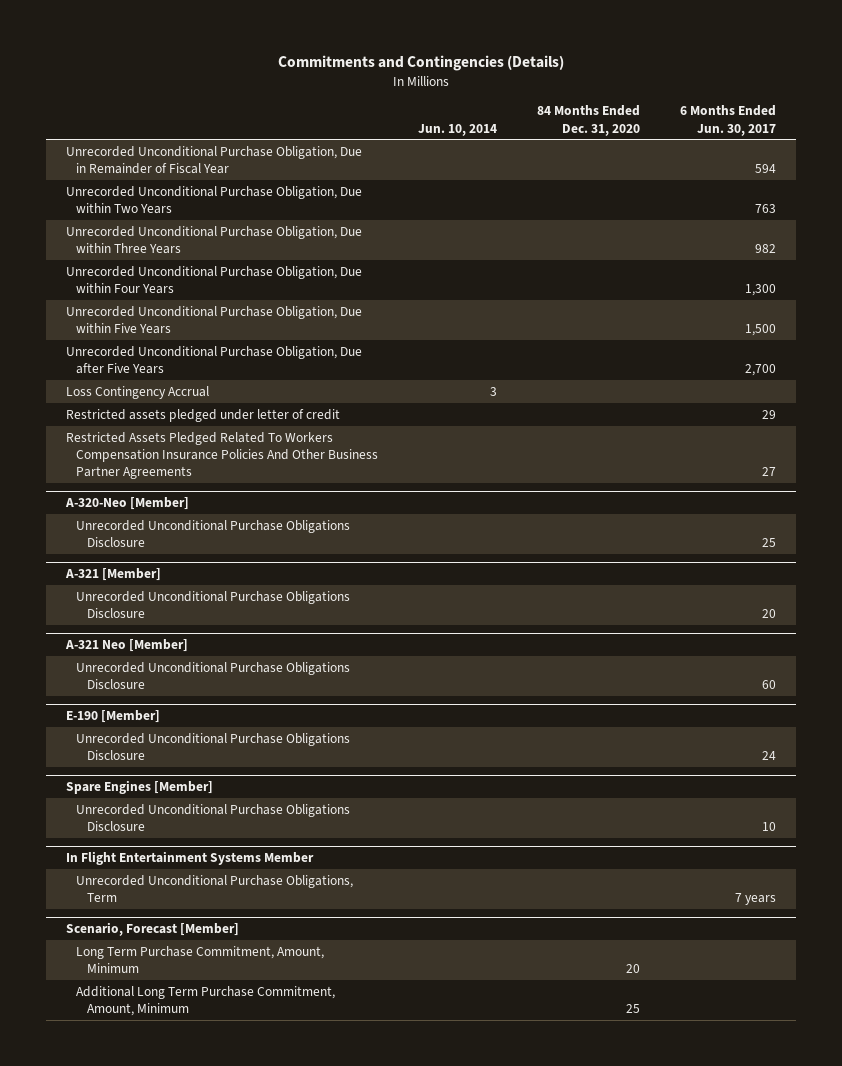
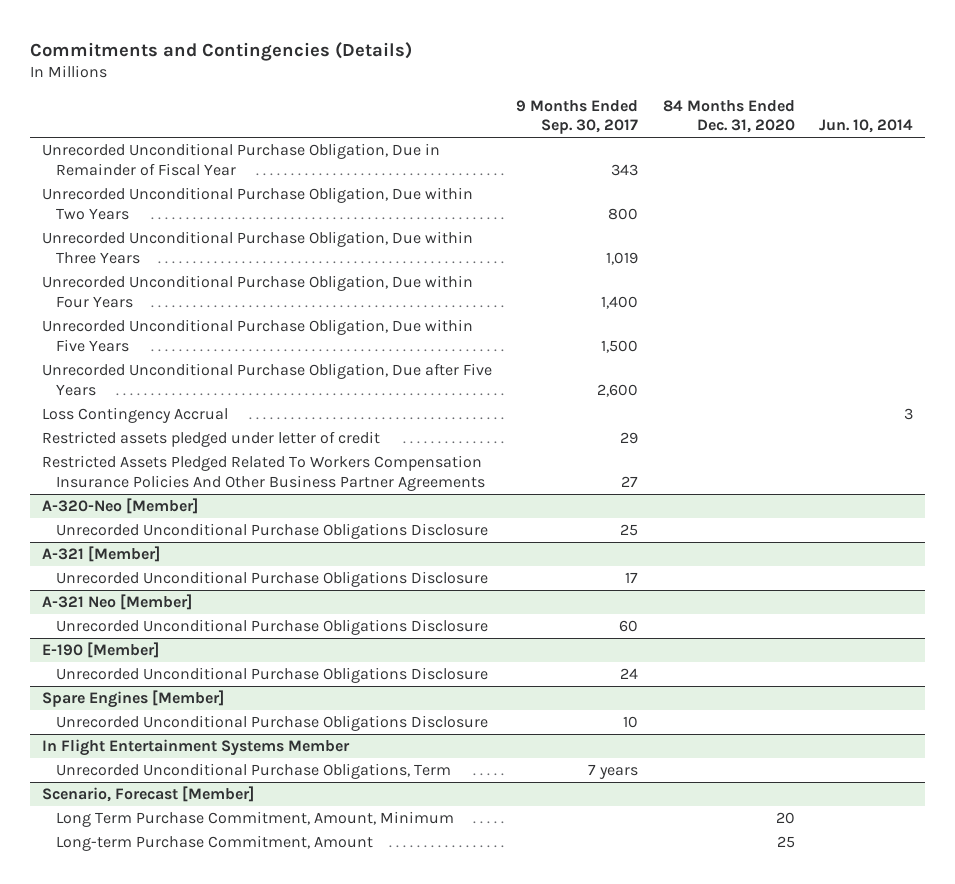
[679,105,776,136] 6 Months Ended Jun. 30, 2017 -> none
none -> [516,99,639,135] 9 Months Ended Sep. 30, 2017
[76,985,336,1016] Additional Long Term Purchase Commitment, Amount, Minimum -> [56,835,374,852] Long-term Purchase Commitment, Amount

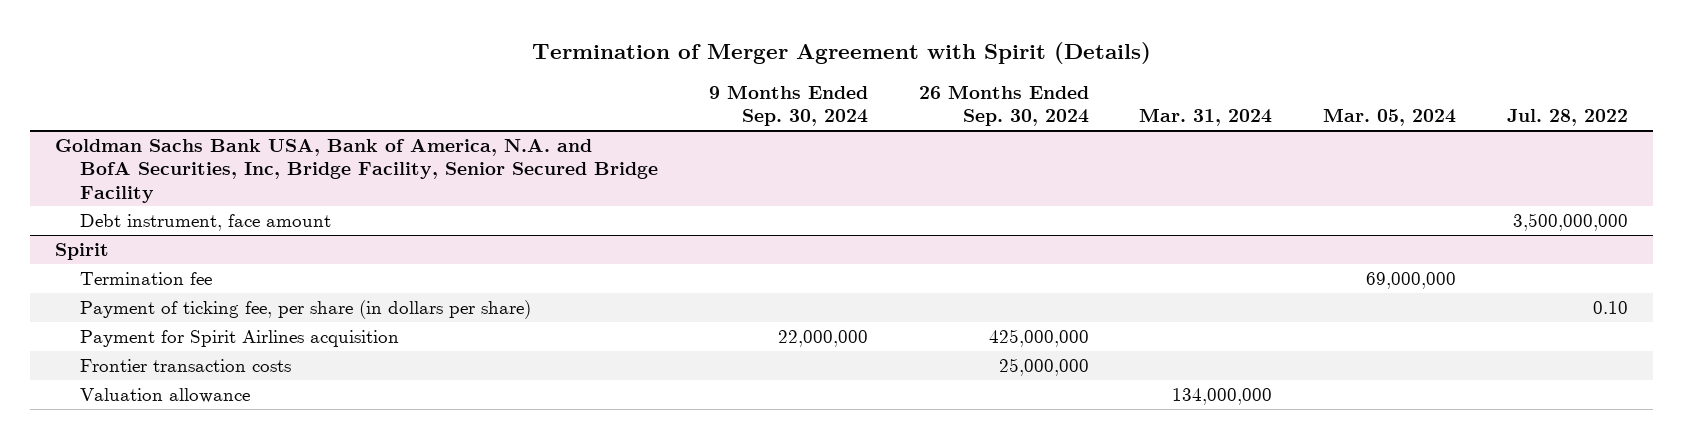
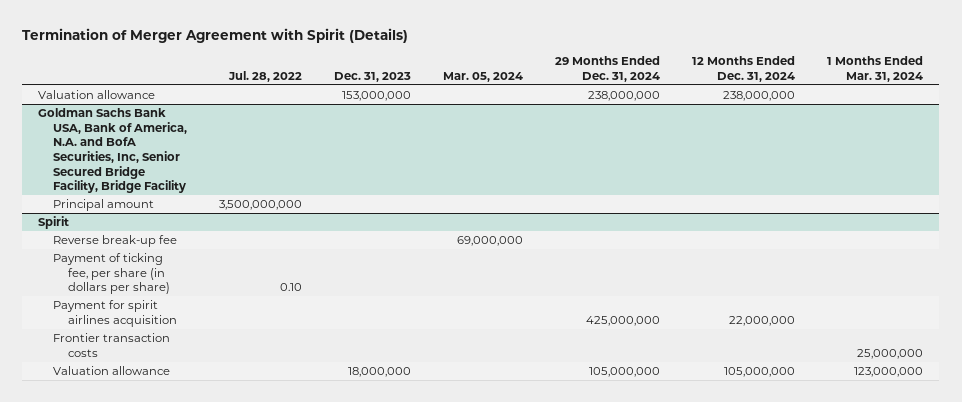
[708,84,868,127] 9 Months Ended Sep. 30, 2024 -> none
[918,84,1089,127] 26 Months Ended Sep. 30, 2024 -> none
[1139,108,1273,127] Mar. 31, 2024 -> none
none -> [334,71,412,82] Dec. 31, 2023
none -> [555,56,661,82] 29 Months Ended Dec. 31, 2024
none -> [692,56,796,82] 12 Months Ended Dec. 31, 2024
none -> [827,56,924,82] 1 Months Ended Mar. 31, 2024
none -> [38,90,156,100] Valuation allowance
[55,138,658,203] Goldman Sachs Bank USA, Bank of America, N.A. and BofA Securities, Inc, Bridge Facility, Senior Secured Bridge Facility -> [38,108,188,194] Goldman Sachs Bank USA, Bank of America, N.A. and BofA Securities, Inc, Senior Secured Bridge Facility, Bridge Facility
[79,213,331,231] Debt instrument, face amount -> [53,199,155,212] Principal amount
[79,271,212,285] Termination fee -> [53,235,178,248] Reverse break-up fee
[79,329,399,347] Payment for Spirit Airlines acquisition -> [53,300,178,327] Payment for spirit airlines acquisition

